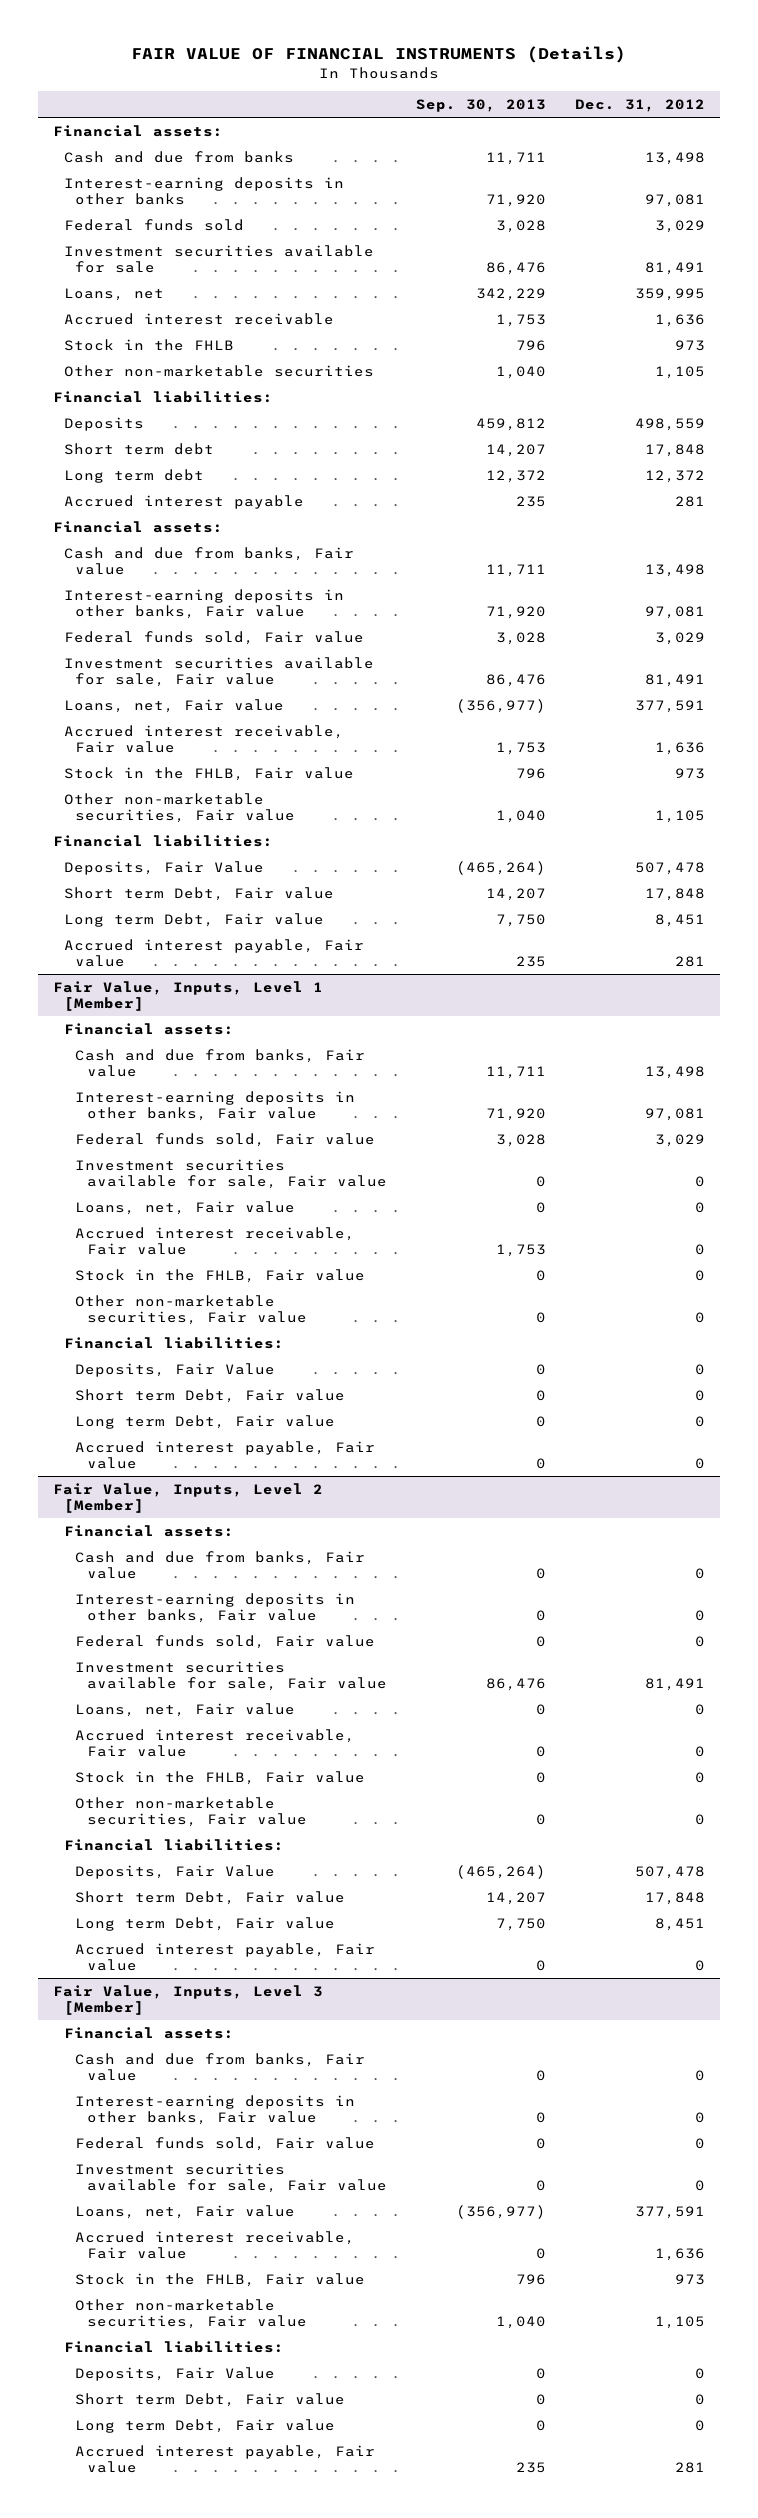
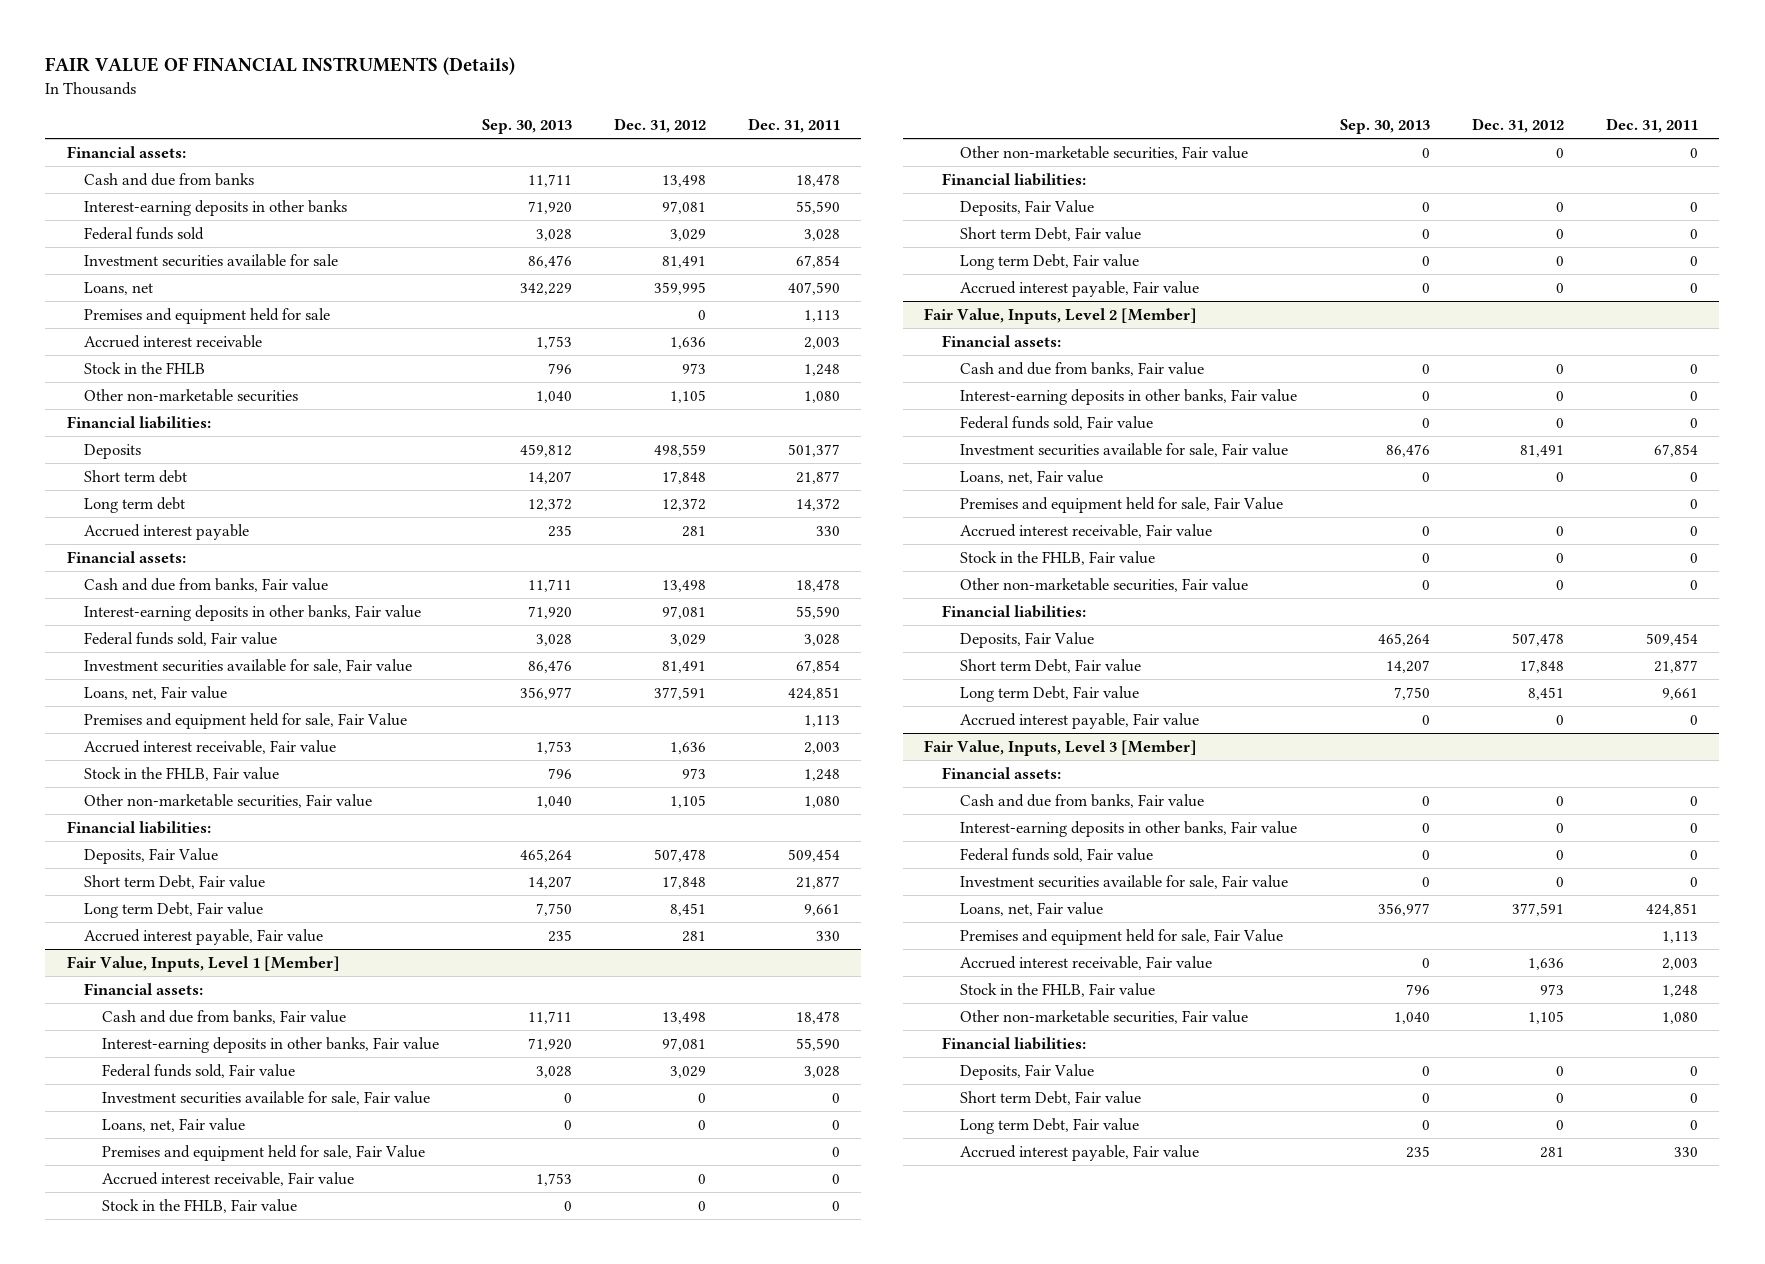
none -> [748,117,841,133] Dec. 31, 2011
none -> [84,308,331,325] Premises and equipment held for sale
[455,698,546,713] (356,977) -> [519,687,572,701] 356,977
none -> [84,713,408,730] Premises and equipment held for sale, Fair Value
[455,860,546,875] (465,264) -> [519,849,572,863] 465,264
none -> [102,1145,426,1162] Premises and equipment held for sale, Fair Value
none -> [960,497,1284,514] Premises and equipment held for sale, Fair Value
[455,1864,546,1879] (465,264) -> [1377,633,1430,647] 465,264
[455,2204,546,2219] (356,977) -> [1377,903,1430,917] 356,977
none -> [960,929,1284,946] Premises and equipment held for sale, Fair Value

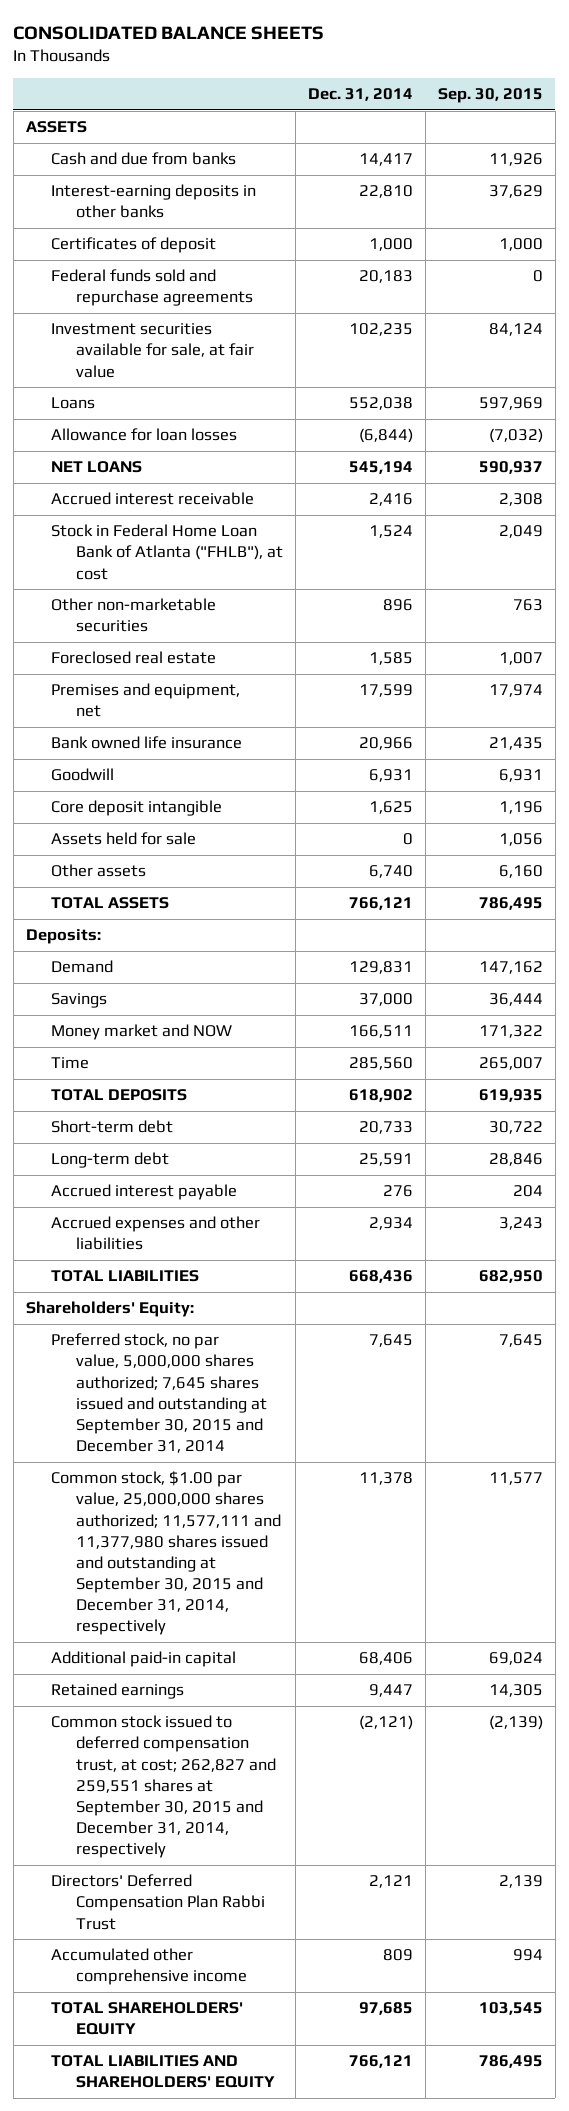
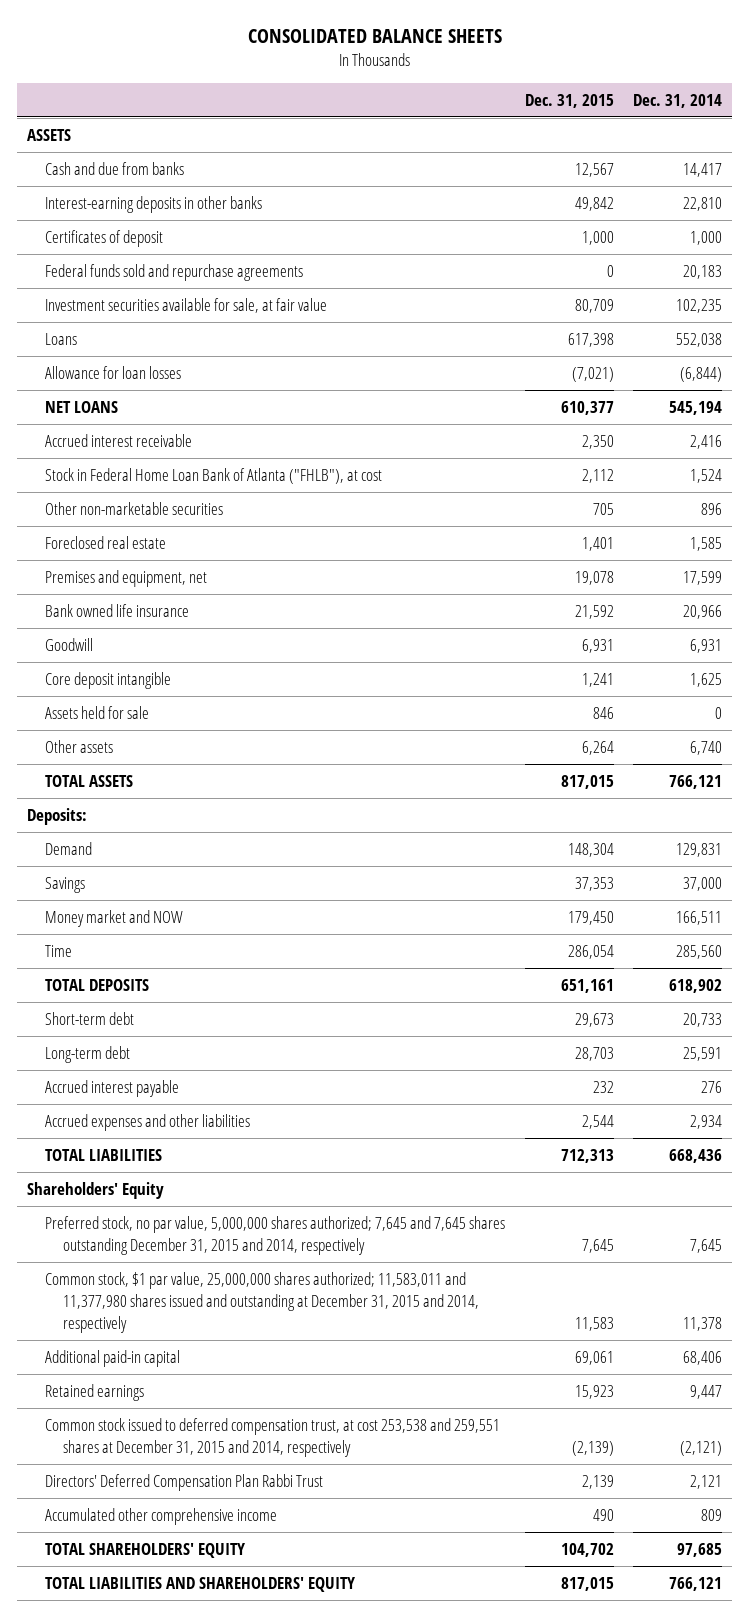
[437,88,543,104] Sep. 30, 2015 -> none
none -> [524,93,614,108] Dec. 31, 2015
[26,1301,195,1318] Shareholders' Equity: -> [26,1181,164,1199] Shareholders' Equity
[50,1333,267,1453] Preferred stock, no par value, 5,000,000 shares authorized; 7,645 shares issued and outstanding at September 30, 2015 and December 31, 2014 -> [44,1215,505,1255] Preferred stock, no par value, 5,000,000 shares authorized; 7,645 and 7,645 shares outstanding December 31, 2015 and 2014, respectively
[50,1471,281,1636] Common stock, $1.00 par value, 25,000,000 shares authorized; 11,577,111 and 11,377,980 shares issued and outstanding at September 30, 2015 and December 31, 2014, respectively -> [44,1271,479,1333] Common stock, $1 par value, 25,000,000 shares authorized; 11,583,011 and 11,377,980 shares issued and outstanding at December 31, 2015 and 2014, respectively
[50,1715,276,1859] Common stock issued to deferred compensation trust, at cost; 262,827 and 259,551 shares at September 30, 2015 and December 31, 2014, respectively -> [44,1417,500,1457] Common stock issued to deferred compensation trust, at cost 253,538 and 259,551 shares at December 31, 2015 and 2014, respectively

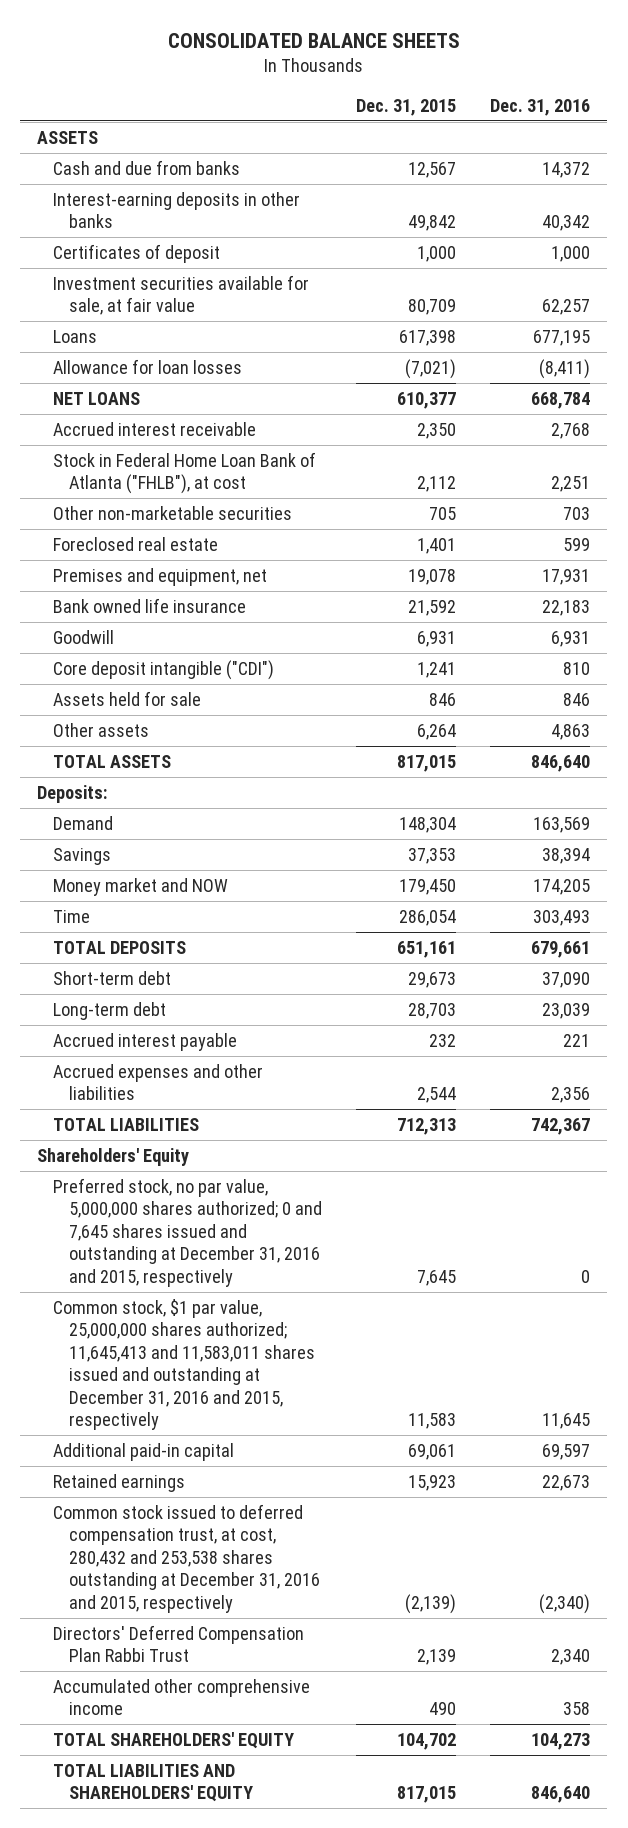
[633,93,723,108] Dec. 31, 2014 -> none
none -> [490,98,591,116] Dec. 31, 2016
[44,263,303,281] Federal funds sold and repurchase agreements -> none
[44,671,171,689] Core deposit intangible -> [53,659,275,680] Core deposit intangible ("CDI")
[44,1215,505,1255] Preferred stock, no par value, 5,000,000 shares authorized; 7,645 and 7,645 shares outstanding December 31, 2015 and 2014, respectively -> [53,1177,322,1287] Preferred stock, no par value, 5,000,000 shares authorized; 0 and 7,645 shares issued and outstanding at December 31, 2016 and 2015, respectively
[44,1271,479,1333] Common stock, $1 par value, 25,000,000 shares authorized; 11,583,011 and 11,377,980 shares issued and outstanding at December 31, 2015 and 2014, respectively -> [53,1298,315,1431] Common stock, $1 par value, 25,000,000 shares authorized; 11,645,413 and 11,583,011 shares issued and outstanding at December 31, 2016 and 2015, respectively
[44,1417,500,1457] Common stock issued to deferred compensation trust, at cost 253,538 and 259,551 shares at December 31, 2015 and 2014, respectively -> [53,1503,320,1613] Common stock issued to deferred compensation trust, at cost, 280,432 and 253,538 shares outstanding at December 31, 2016 and 2015, respectively

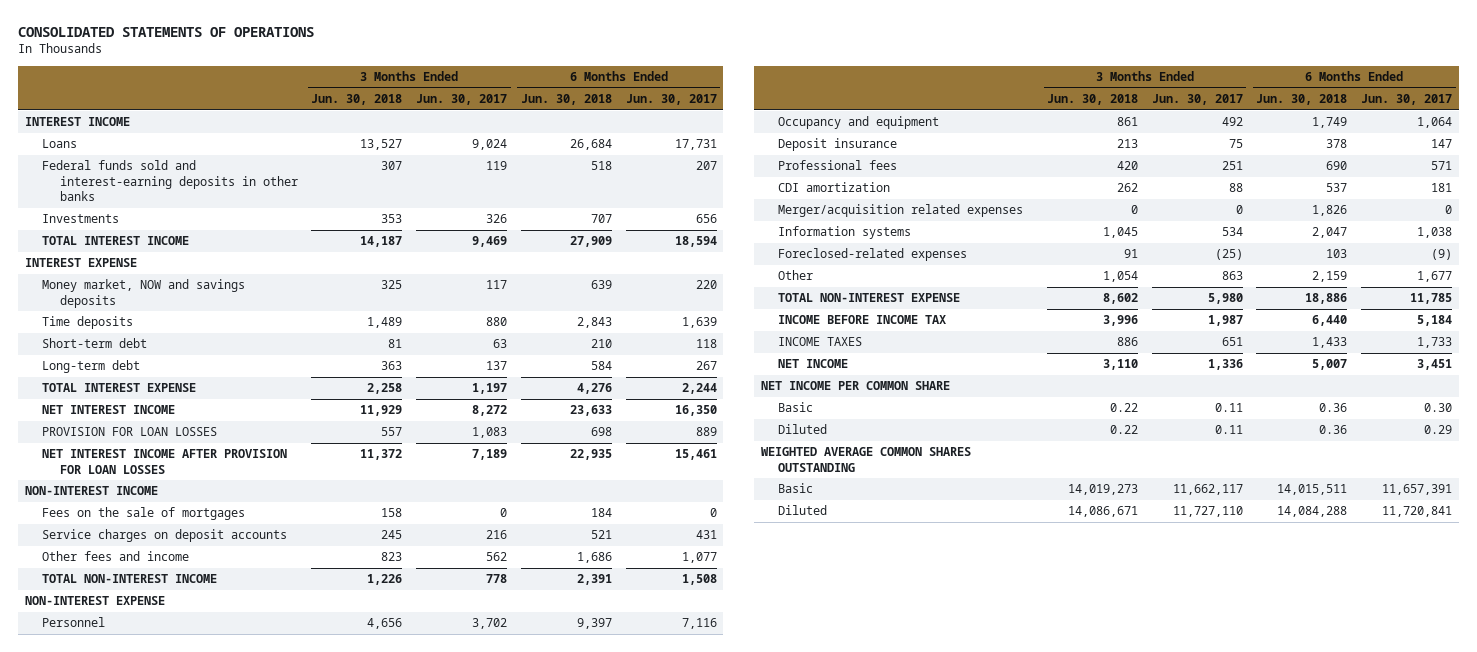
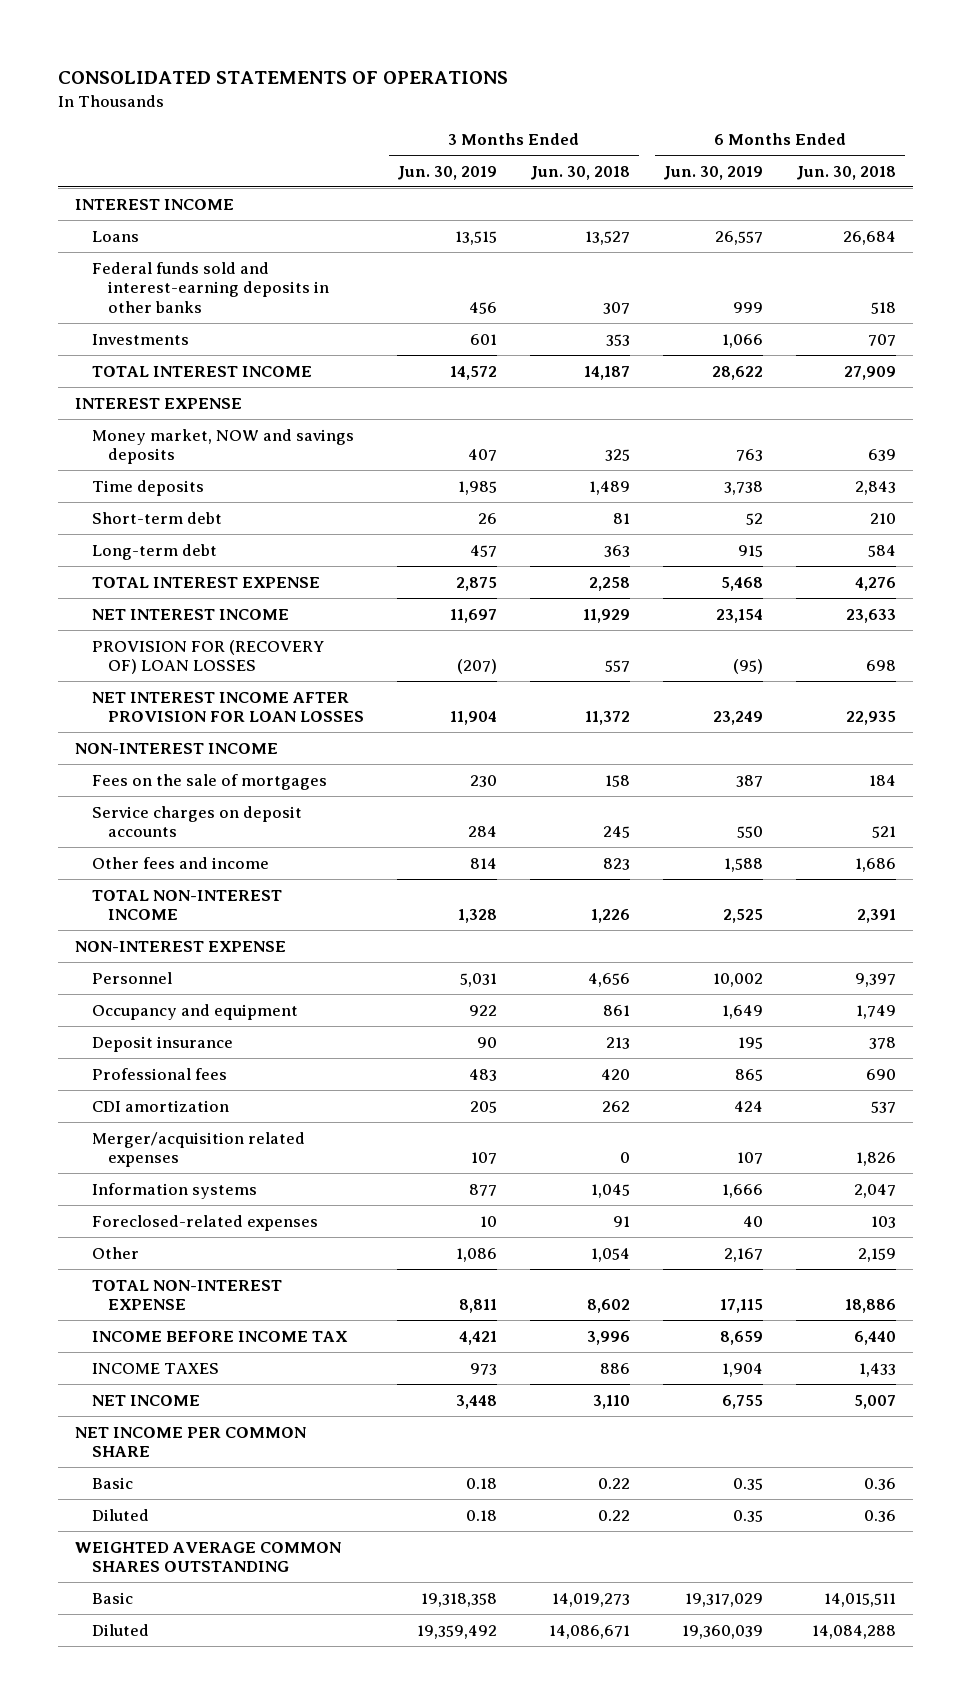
[416,93,508,105] Jun. 30, 2017 -> none
[625,93,717,105] Jun. 30, 2017 -> none
none -> [397,165,498,180] Jun. 30, 2019
none -> [663,165,764,180] Jun. 30, 2019
[42,427,218,437] PROVISION FOR LOAN LOSSES -> [91,639,324,675] PROVISION FOR (RECOVERY OF) LOAN LOSSES

